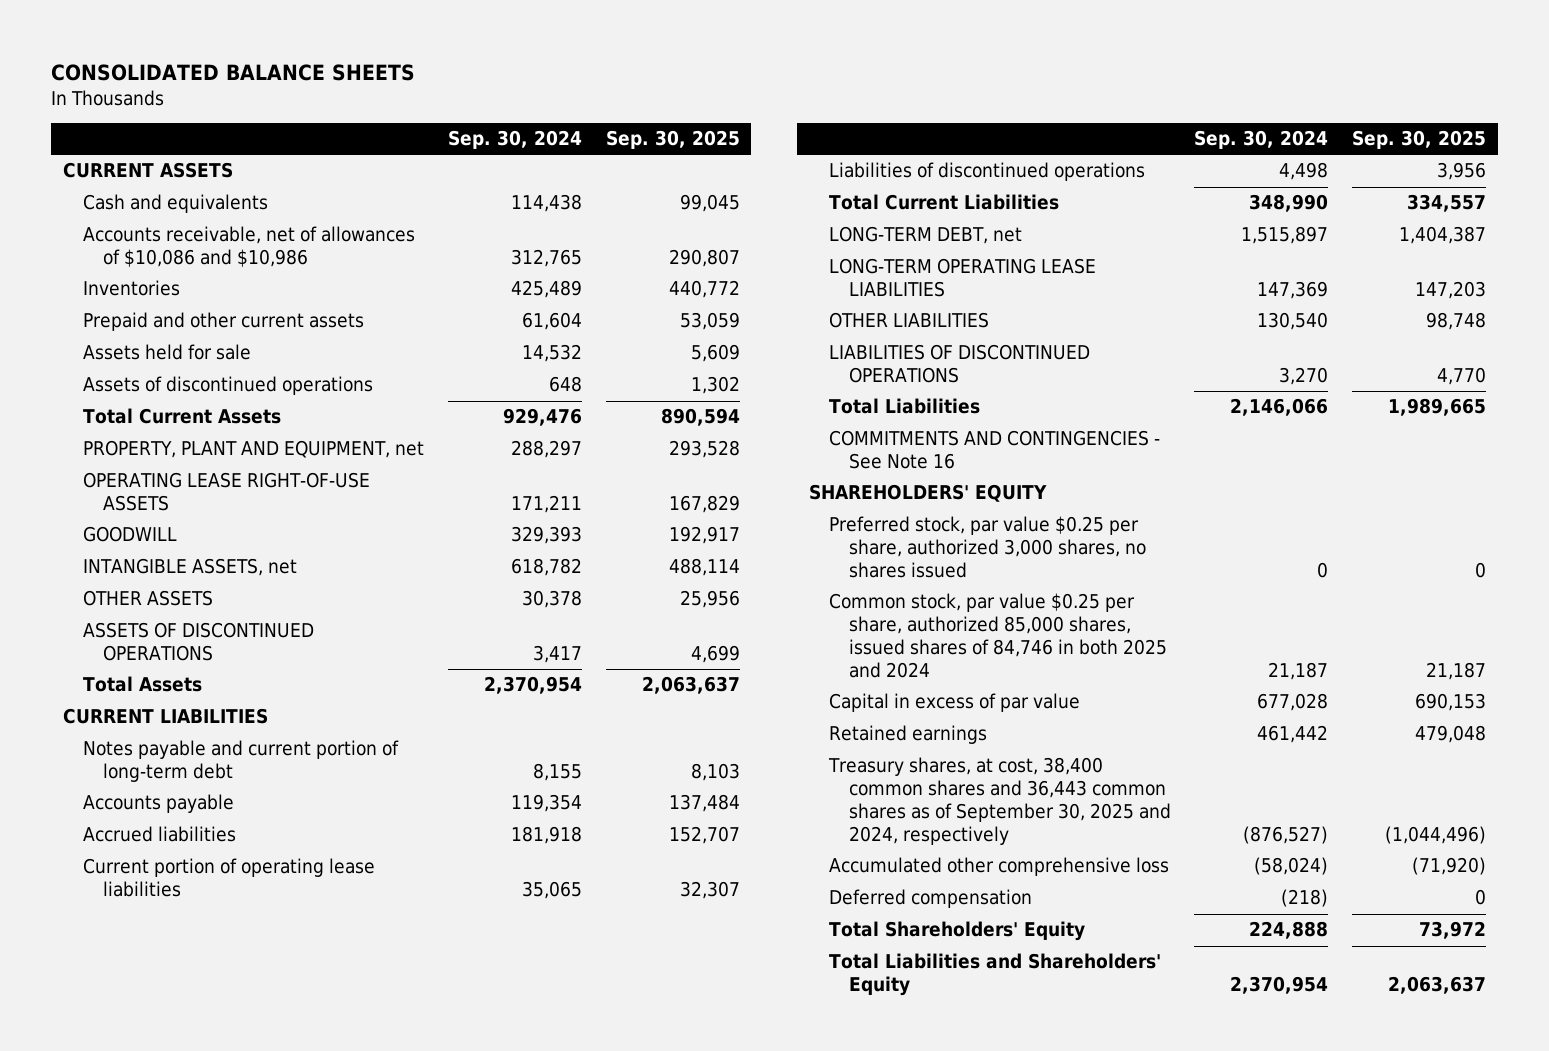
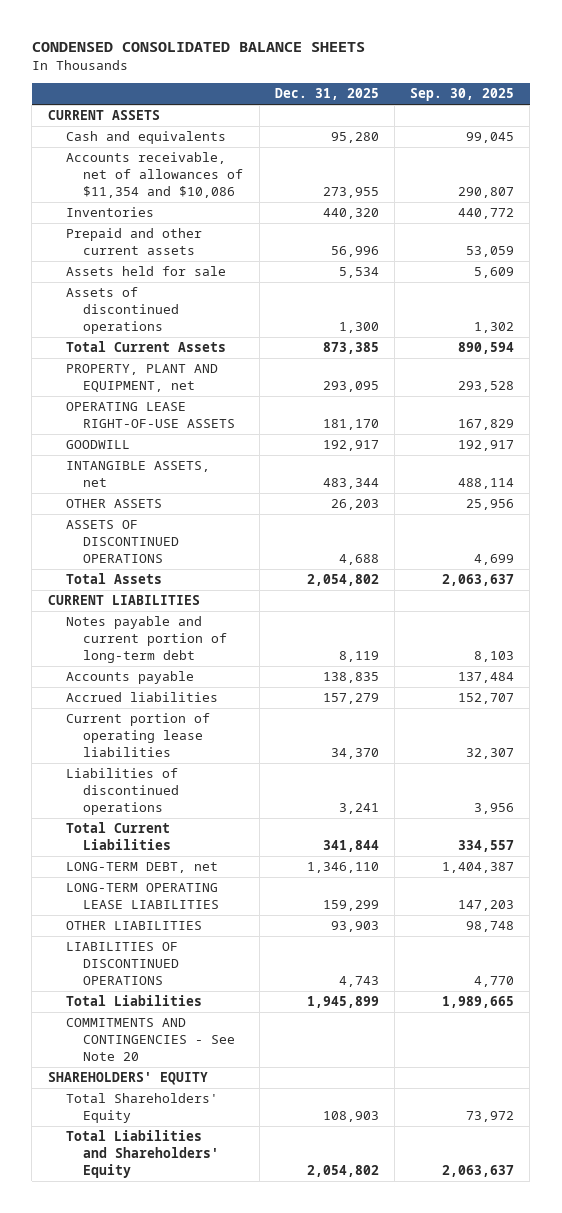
[51,63,416,81] CONSOLIDATED BALANCE SHEETS -> [31,42,365,53] CONDENSED CONSOLIDATED BALANCE SHEETS
[448,130,583,150] Sep. 30, 2024 -> none
none -> [274,88,379,101] Dec. 31, 2025
[82,226,415,268] Accounts receivable, net of allowances of $10,086 and $10,986 -> [65,152,244,198] Accounts receivable, net of allowances of $11,354 and $10,086
[828,430,1160,470] COMMITMENTS AND CONTINGENCIES - See Note 16 -> [65,1018,236,1061] COMMITMENTS AND CONTINGENCIES - See Note 20
[828,516,1146,579] Preferred stock, par value $0.25 per share, authorized 3,000 shares, no shares issued -> none
[828,593,1167,678] Common stock, par value $0.25 per share, authorized 85,000 shares, issued shares of 84,746 in both 2025 and 2024 -> none
[828,693,1080,713] Capital in excess of par value -> none
[828,725,987,745] Retained earnings -> none
[827,757,1171,845] Treasury shares, at cost, 38,400 common shares and 36,443 common shares as of September 30, 2025 and 2024, respectively -> none
[828,857,1169,877] Accumulated other comprehensive loss -> none
[828,889,1032,909] Deferred compensation -> none

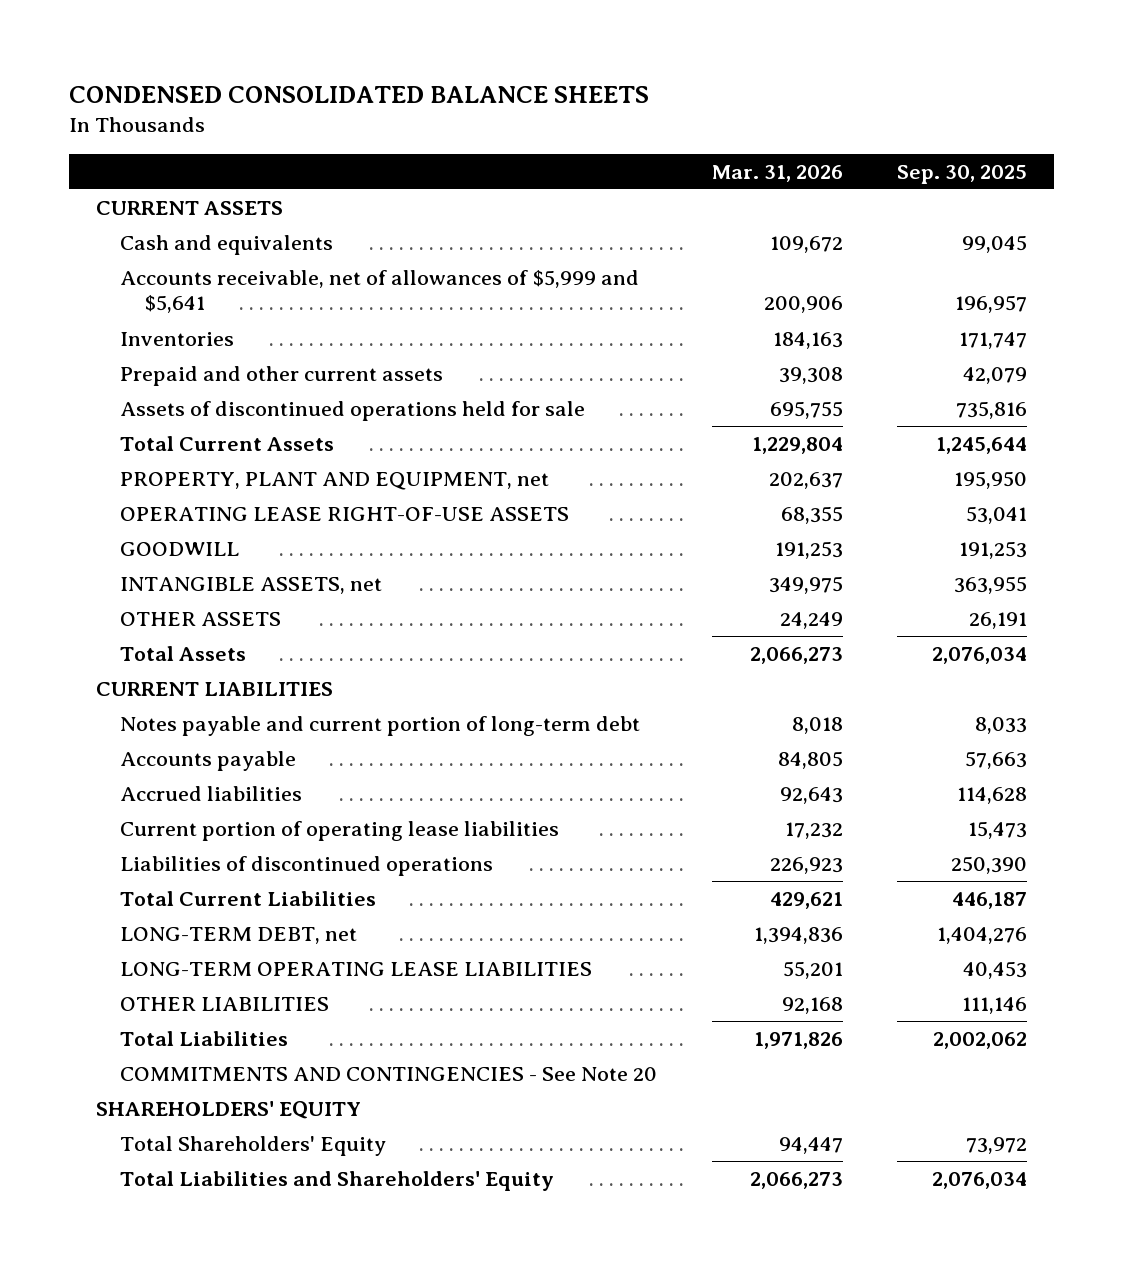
[274,88,379,101] Dec. 31, 2025 -> none
none -> [711,164,843,182] Mar. 31, 2026
[65,287,180,334] Assets of discontinued operations -> none
[65,520,180,563] ASSETS OF DISCONTINUED OPERATIONS -> none
[65,152,244,198] Accounts receivable, net of allowances of $11,354 and $10,086 -> [120,270,640,314] Accounts receivable, net of allowances of $5,999 and $5,641
[458,186,515,198] 290,807 -> [955,295,1028,314] 196,957
[458,208,515,220] 440,772 -> [959,332,1028,350] 171,747
[466,246,515,258] 53,059 -> [963,367,1028,385] 42,079
[65,266,226,277] Assets held for sale -> [120,401,586,422] Assets of discontinued operations held for sale
[474,267,515,279] 5,609 -> [956,401,1028,420] 735,816
[458,342,515,355] 890,594 -> [936,437,1028,455] 1,245,644
[458,381,515,393] 293,528 -> [954,471,1028,490] 195,950
[458,419,515,431] 167,829 -> [966,506,1028,525] 53,041
[458,440,515,452] 192,917 -> [959,541,1028,560] 191,253
[458,478,515,490] 488,114 -> [954,576,1028,595] 363,955
[466,499,515,511] 25,956 -> [969,612,1028,630] 26,191
[442,574,515,587] 2,063,637 -> [932,647,1028,665] 2,076,034
[65,942,180,985] LIABILITIES OF DISCONTINUED OPERATIONS -> none
[474,650,515,662] 8,103 -> [975,717,1028,735] 8,033
[458,672,515,684] 137,484 -> [965,751,1028,770] 57,663
[458,693,515,705] 152,707 -> [957,787,1028,805] 114,628
[466,747,515,759] 32,307 -> [968,821,1028,840] 15,473
[474,802,515,814] 3,956 -> [951,856,1028,875] 250,390
[458,840,515,853] 334,557 -> [952,892,1028,910] 446,187
[442,862,515,874] 1,404,387 -> [937,927,1028,945] 1,404,276
[458,900,515,912] 147,203 -> [963,961,1028,980] 40,453
[466,921,515,933] 98,748 -> [962,997,1028,1015] 111,146
[442,996,515,1009] 1,989,665 -> [933,1032,1028,1050] 2,002,062
[442,1164,515,1177] 2,063,637 -> [932,1172,1028,1190] 2,076,034

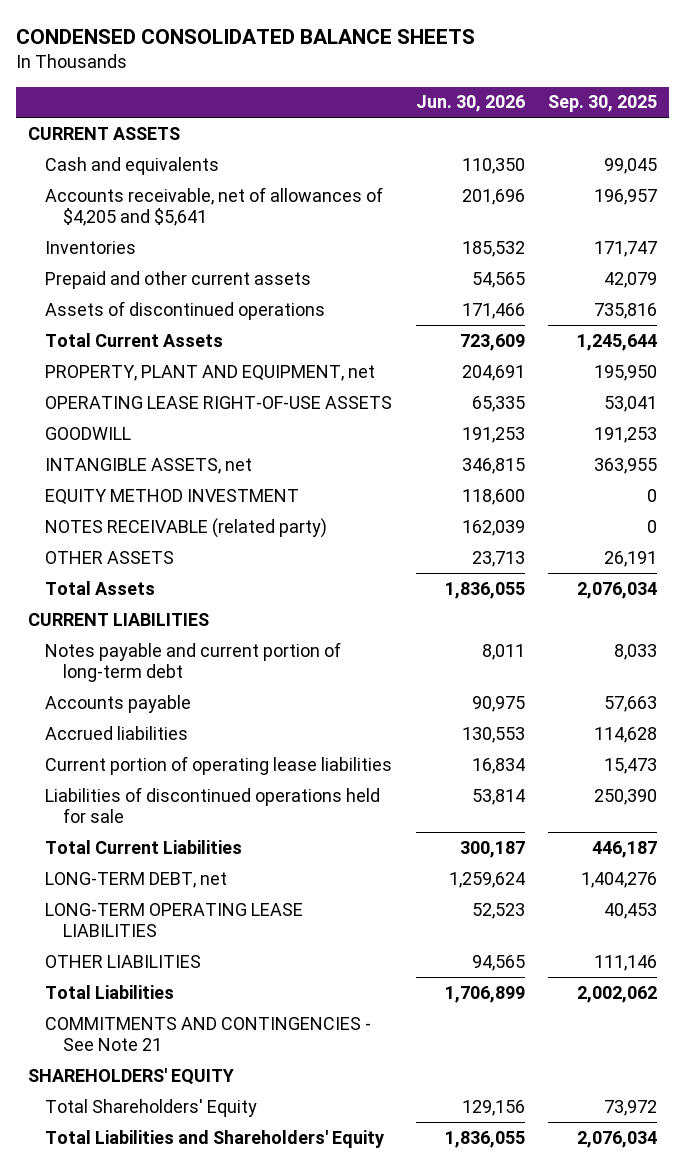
[711,164,843,182] Mar. 31, 2026 -> none
none -> [415,95,525,113] Jun. 30, 2026
[120,270,640,314] Accounts receivable, net of allowances of $5,999 and $5,641 -> [45,186,384,226] Accounts receivable, net of allowances of $4,205 and $5,641
[120,401,586,422] Assets of discontinued operations held for sale -> [45,300,326,320] Assets of discontinued operations
none -> [45,488,300,505] EQUITY METHOD INVESTMENT
none -> [45,517,328,538] NOTES RECEIVABLE (related party)
[120,856,494,877] Liabilities of discontinued operations -> [45,786,381,823] Liabilities of discontinued operations held for sale
[120,1067,658,1082] COMMITMENTS AND CONTINGENCIES - See Note 20 -> [45,1016,372,1051] COMMITMENTS AND CONTINGENCIES - See Note 21

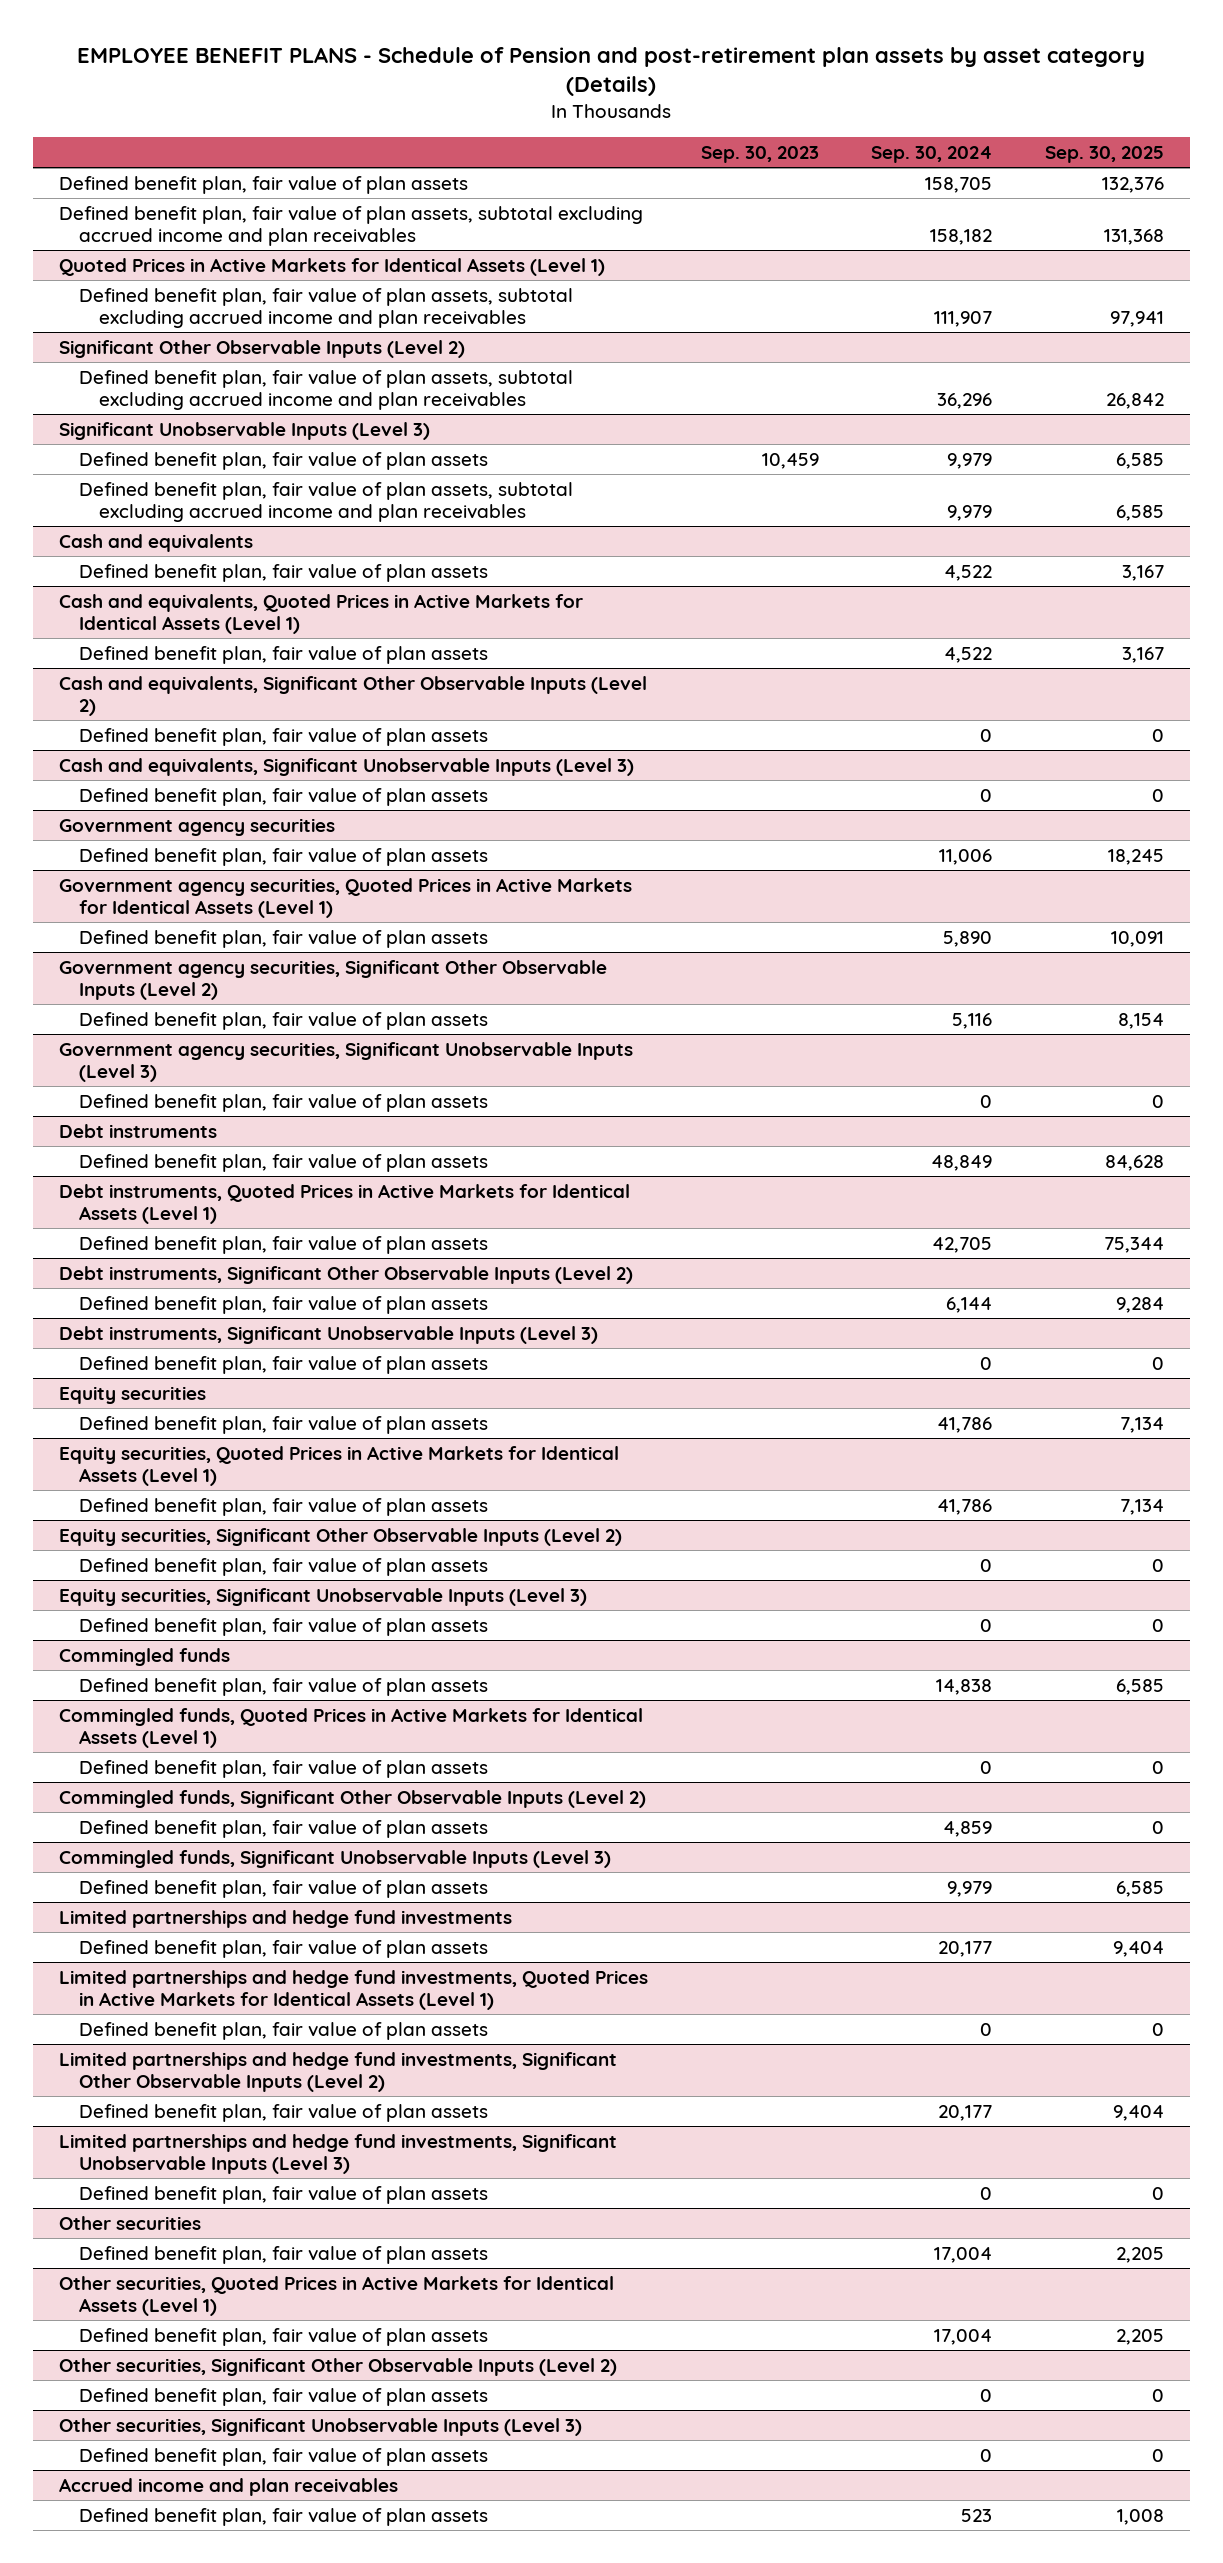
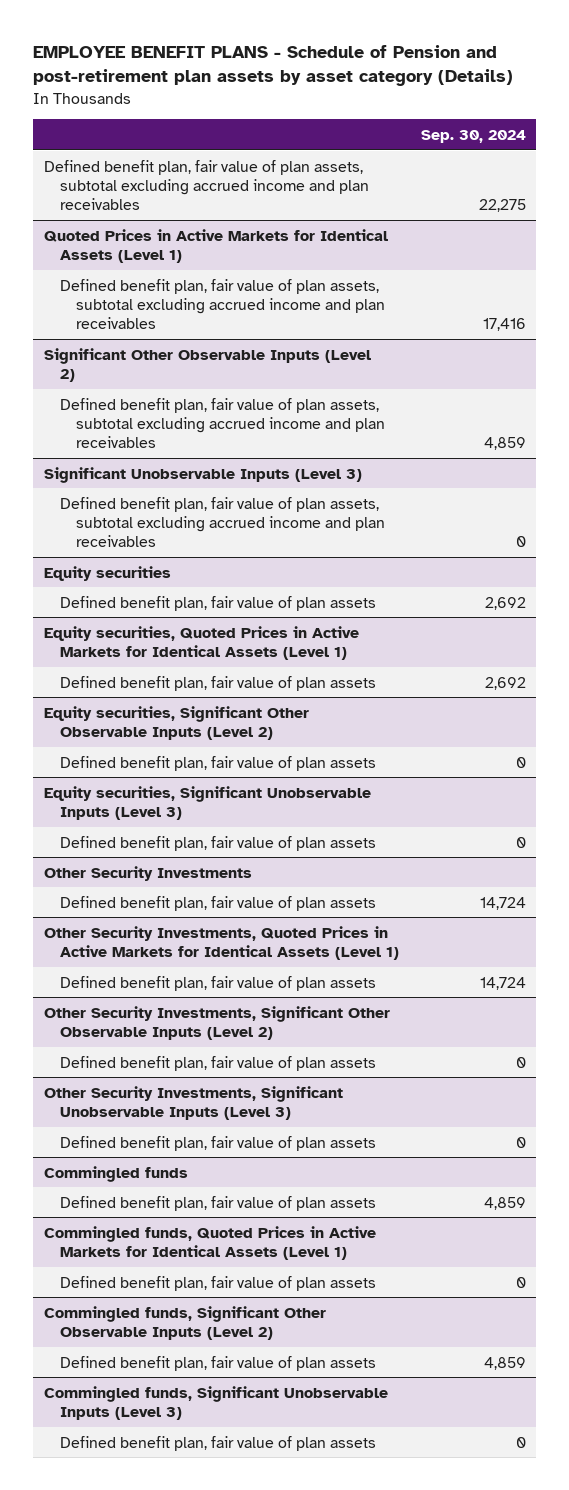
[700,146,819,164] Sep. 30, 2023 -> none
[1044,146,1164,164] Sep. 30, 2025 -> none
[59,175,469,194] Defined benefit plan, fair value of plan assets -> none
[930,229,993,246] 158,182 -> [478,199,526,213] 22,275
[934,311,993,328] 111,907 -> [482,318,526,332] 17,416
[937,393,993,410] 36,296 -> [483,437,526,451] 4,859
[78,451,488,470] Defined benefit plan, fair value of plan assets -> none
[59,533,254,552] Cash and equivalents -> none
[78,563,488,582] Defined benefit plan, fair value of plan assets -> none
[59,593,584,635] Cash and equivalents, Quoted Prices in Active Markets for Identical Assets (Level 1) -> none
[78,645,488,664] Defined benefit plan, fair value of plan assets -> none
[59,675,648,717] Cash and equivalents, Significant Other Observable Inputs (Level 2) -> none
[78,727,488,746] Defined benefit plan, fair value of plan assets -> none
[59,757,635,776] Cash and equivalents, Significant Unobservable Inputs (Level 3) -> none
[78,787,488,806] Defined benefit plan, fair value of plan assets -> none
[59,817,336,836] Government agency securities -> none
[78,847,488,866] Defined benefit plan, fair value of plan assets -> none
[59,877,633,919] Government agency securities, Quoted Prices in Active Markets for Identical Assets (Level 1) -> none
[78,929,488,948] Defined benefit plan, fair value of plan assets -> none
[59,959,608,1001] Government agency securities, Significant Other Observable Inputs (Level 2) -> none
[78,1011,488,1030] Defined benefit plan, fair value of plan assets -> none
[59,1041,634,1083] Government agency securities, Significant Unobservable Inputs (Level 3) -> none
[78,1093,488,1112] Defined benefit plan, fair value of plan assets -> none
[59,1123,218,1138] Debt instruments -> none
[78,1153,488,1172] Defined benefit plan, fair value of plan assets -> none
[59,1183,631,1225] Debt instruments, Quoted Prices in Active Markets for Identical Assets (Level 1) -> none
[78,1235,488,1254] Defined benefit plan, fair value of plan assets -> none
[59,1265,634,1284] Debt instruments, Significant Other Observable Inputs (Level 2) -> none
[78,1295,488,1314] Defined benefit plan, fair value of plan assets -> none
[59,1325,599,1344] Debt instruments, Significant Unobservable Inputs (Level 3) -> none
[78,1355,488,1374] Defined benefit plan, fair value of plan assets -> none
[947,505,993,522] 9,979 -> [515,536,526,548] 0
[937,1416,993,1433] 41,786 -> [484,596,526,610] 2,692
[937,1498,993,1515] 41,786 -> [484,676,526,690] 2,692
none -> [43,865,252,881] Other Security Investments
none -> [59,895,376,911] Defined benefit plan, fair value of plan assets
none -> [43,925,399,960] Other Security Investments, Quoted Prices in Active Markets for Identical Assets (Level 1)
none -> [59,975,376,991] Defined benefit plan, fair value of plan assets
none -> [43,1005,390,1040] Other Security Investments, Significant Other Observable Inputs (Level 2)
none -> [59,1055,376,1071] Defined benefit plan, fair value of plan assets
none -> [43,1085,343,1120] Other Security Investments, Significant Unobservable Inputs (Level 3)
none -> [59,1135,376,1151] Defined benefit plan, fair value of plan assets
[936,1678,993,1695] 14,838 -> [483,1196,526,1210] 4,859
[78,1879,488,1898] Defined benefit plan, fair value of plan assets -> none
[59,1909,513,1928] Limited partnerships and hedge fund investments -> none
[78,1939,488,1958] Defined benefit plan, fair value of plan assets -> none
[59,1969,649,2011] Limited partnerships and hedge fund investments, Quoted Prices in Active Markets for Identical Assets (Level 1) -> none
[59,2051,618,2093] Limited partnerships and hedge fund investments, Significant Other Observable Inputs (Level 2) -> none
[78,2103,488,2122] Defined benefit plan, fair value of plan assets -> none
[59,2133,618,2175] Limited partnerships and hedge fund investments, Significant Unobservable Inputs (Level 3) -> none
[78,2185,488,2204] Defined benefit plan, fair value of plan assets -> none
[59,2215,202,2230] Other securities -> none
[78,2245,488,2264] Defined benefit plan, fair value of plan assets -> none
[59,2275,615,2317] Other securities, Quoted Prices in Active Markets for Identical Assets (Level 1) -> none
[78,2327,488,2346] Defined benefit plan, fair value of plan assets -> none
[59,2357,618,2376] Other securities, Significant Other Observable Inputs (Level 2) -> none
[78,2387,488,2406] Defined benefit plan, fair value of plan assets -> none
[59,2417,583,2436] Other securities, Significant Unobservable Inputs (Level 3) -> none
[78,2447,488,2466] Defined benefit plan, fair value of plan assets -> none
[59,2477,399,2496] Accrued income and plan receivables -> none
[78,2507,488,2526] Defined benefit plan, fair value of plan assets -> none

